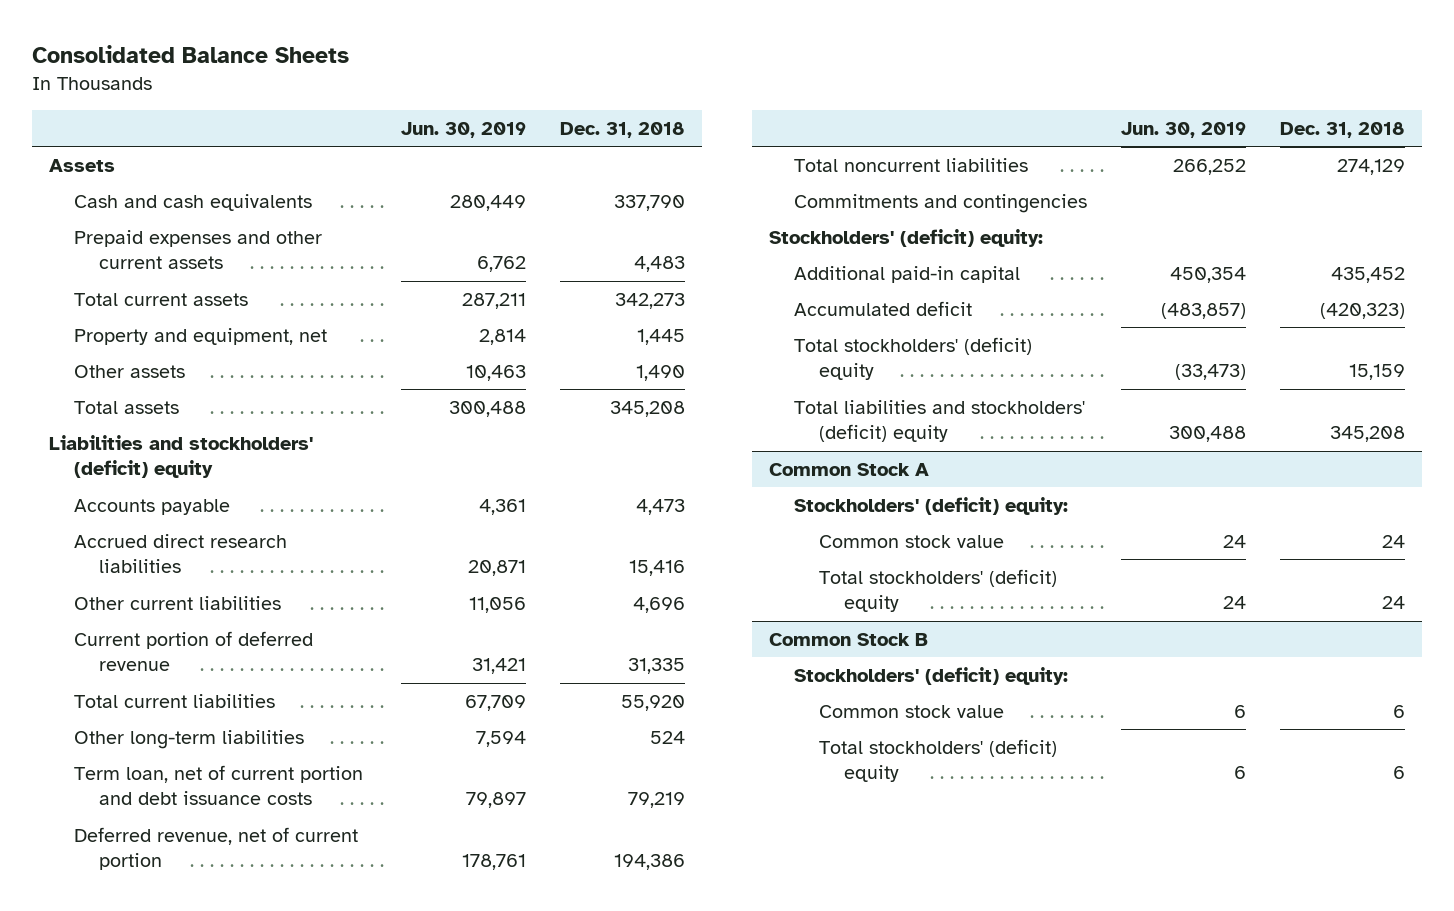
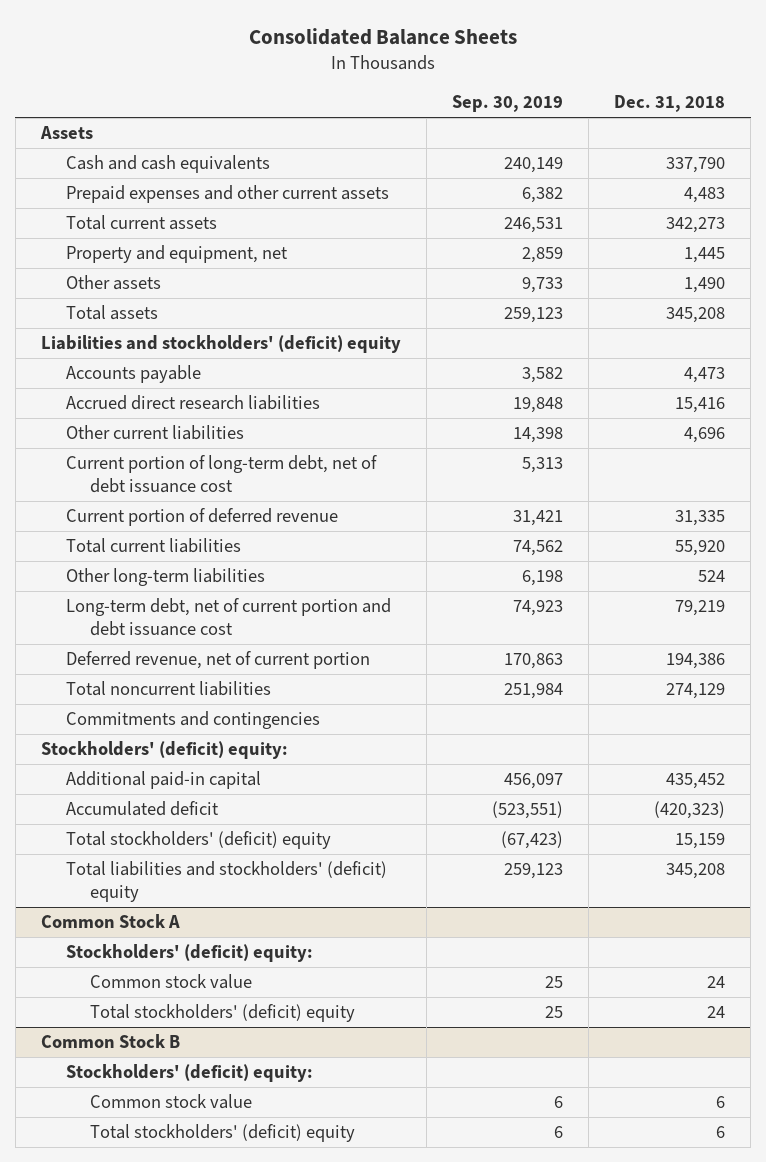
[400,121,526,138] Jun. 30, 2019 -> none
none -> [452,95,564,113] Sep. 30, 2019
none -> [65,455,377,494] Current portion of long-term debt, net of debt issuance cost
[73,765,363,806] Term loan, net of current portion and debt issuance costs -> [65,598,391,637] Long-term debt, net of current portion and debt issuance cost

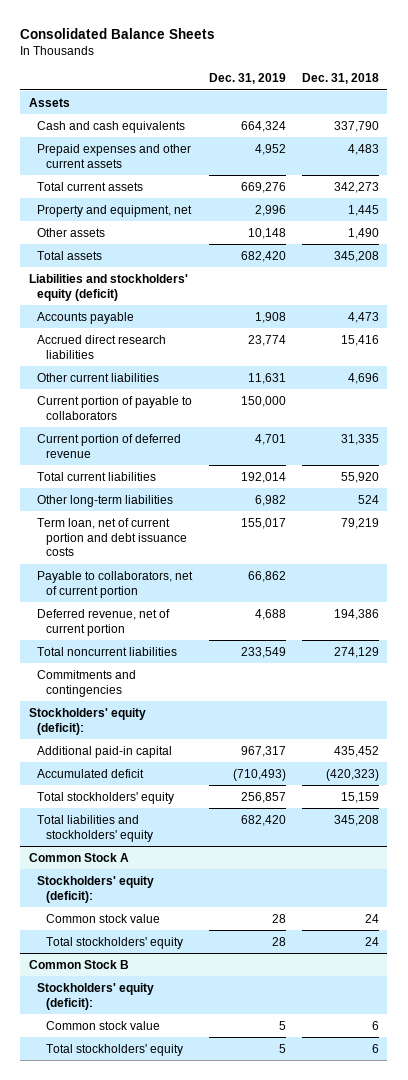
[452,95,564,113] Sep. 30, 2019 -> none
none -> [208,73,286,85] Dec. 31, 2019
[41,335,402,354] Liabilities and stockholders' (deficit) equity -> [28,273,188,301] Liabilities and stockholders' equity (deficit)
[65,455,377,494] Current portion of long-term debt, net of debt issuance cost -> none
none -> [37,395,193,420] Current portion of payable to collaborators
[65,598,391,637] Long-term debt, net of current portion and debt issuance cost -> [37,517,188,557] Term loan, net of current portion and debt issuance costs
none -> [37,570,194,598] Payable to collaborators, net of current portion
[41,741,289,760] Stockholders' (deficit) equity: -> [28,707,146,735] Stockholders' equity (deficit):
[65,831,331,850] Total stockholders' (deficit) equity -> [37,791,175,804] Total stockholders' equity
[65,861,387,903] Total liabilities and stockholders' (deficit) equity -> [37,814,154,842] Total liabilities and stockholders' equity
[65,944,313,963] Stockholders' (deficit) equity: -> [37,875,155,903] Stockholders' equity (deficit):
[89,1004,355,1023] Total stockholders' (deficit) equity -> [46,936,184,949] Total stockholders' equity
[65,1064,313,1083] Stockholders' (deficit) equity: -> [37,982,155,1010] Stockholders' equity (deficit):
[89,1124,355,1143] Total stockholders' (deficit) equity -> [46,1043,184,1056] Total stockholders' equity

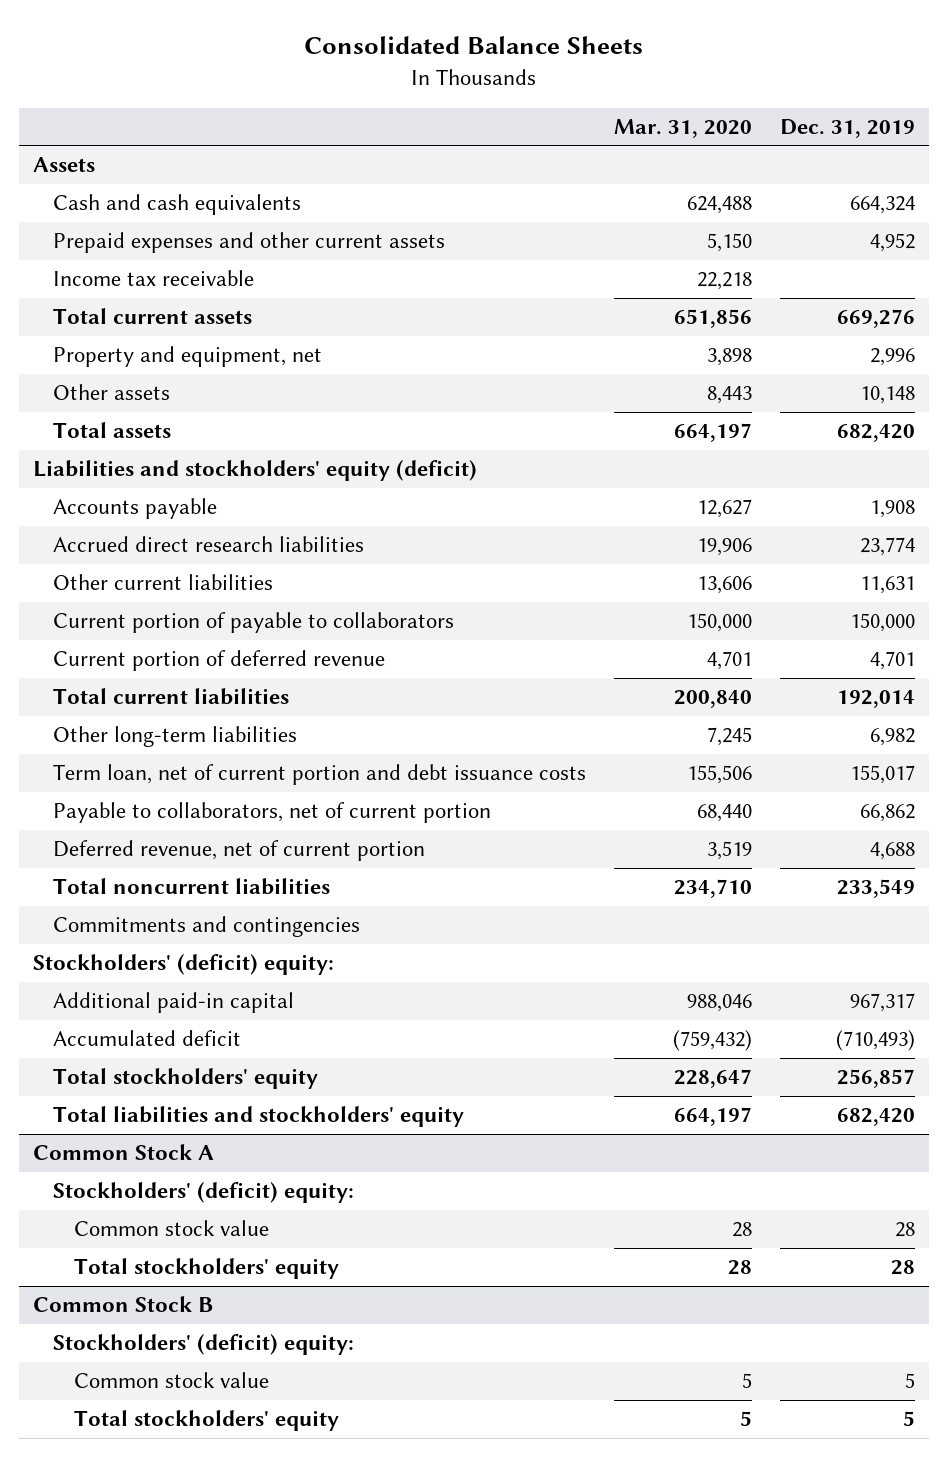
[302,73,380,85] Dec. 31, 2018 -> none
none -> [614,118,753,138] Mar. 31, 2020
none -> [53,270,255,287] Income tax receivable
[28,707,146,735] Stockholders' equity (deficit): -> [33,954,335,976] Stockholders' (deficit) equity:
[37,875,155,903] Stockholders' equity (deficit): -> [53,1182,355,1204] Stockholders' (deficit) equity:
[37,982,155,1010] Stockholders' equity (deficit): -> [53,1334,355,1356] Stockholders' (deficit) equity:

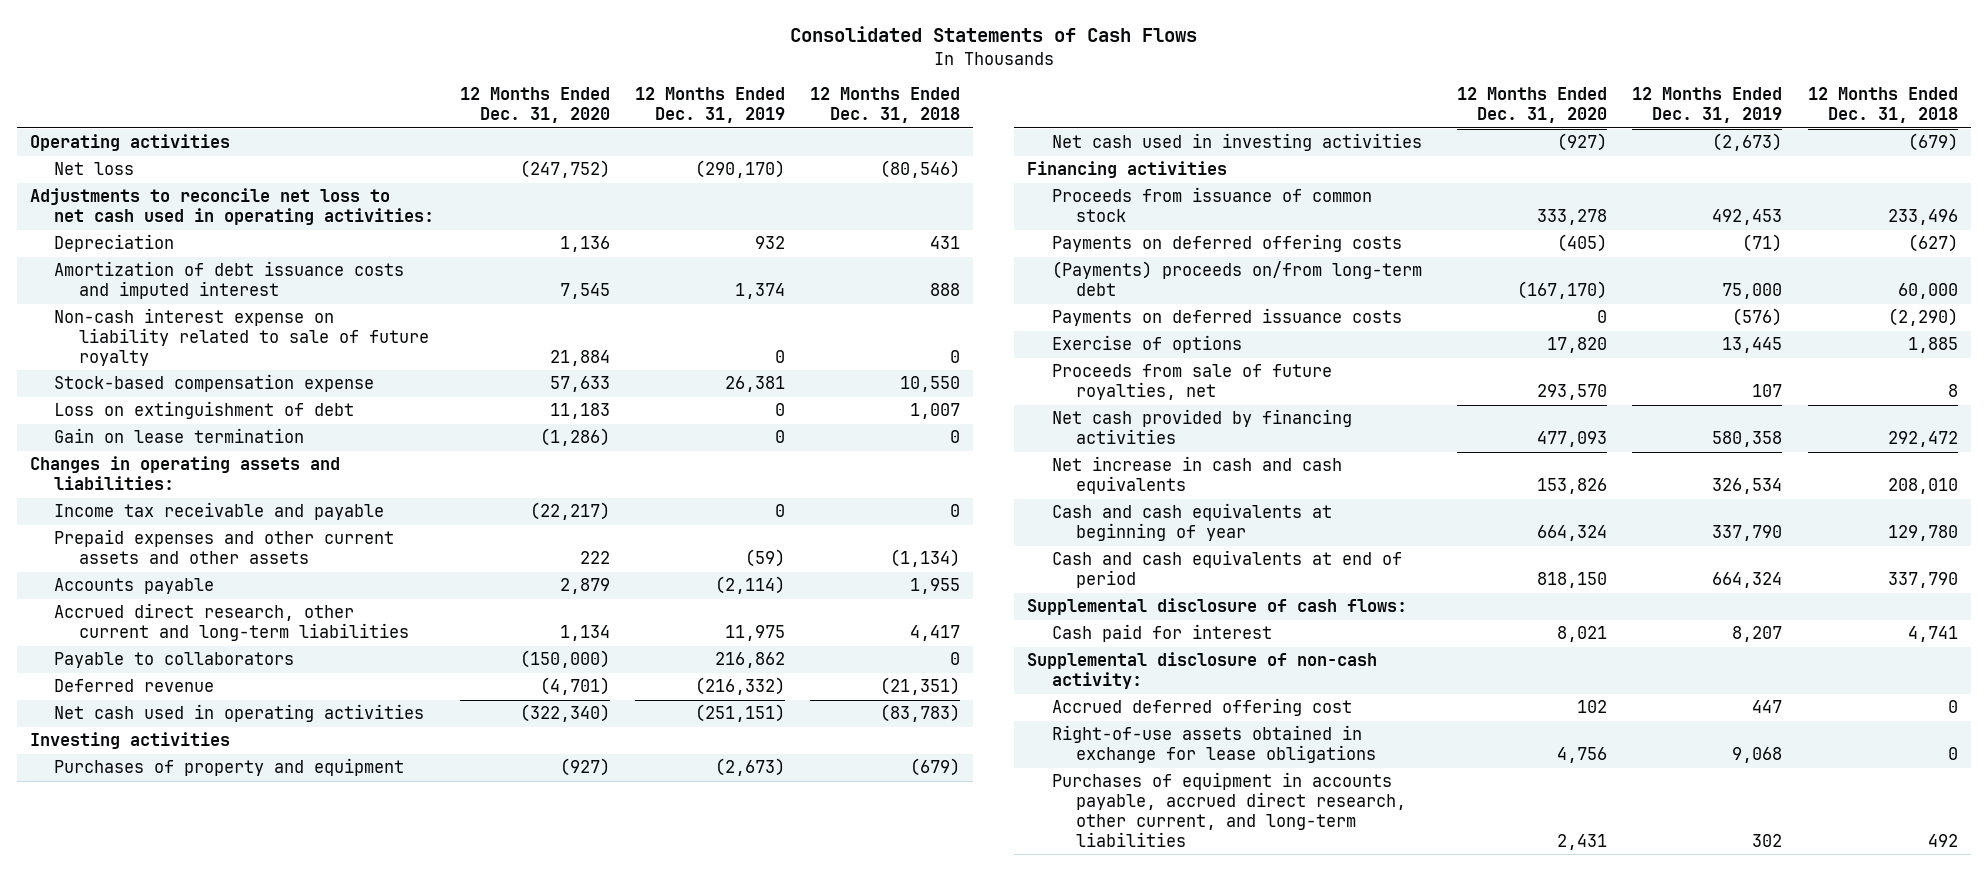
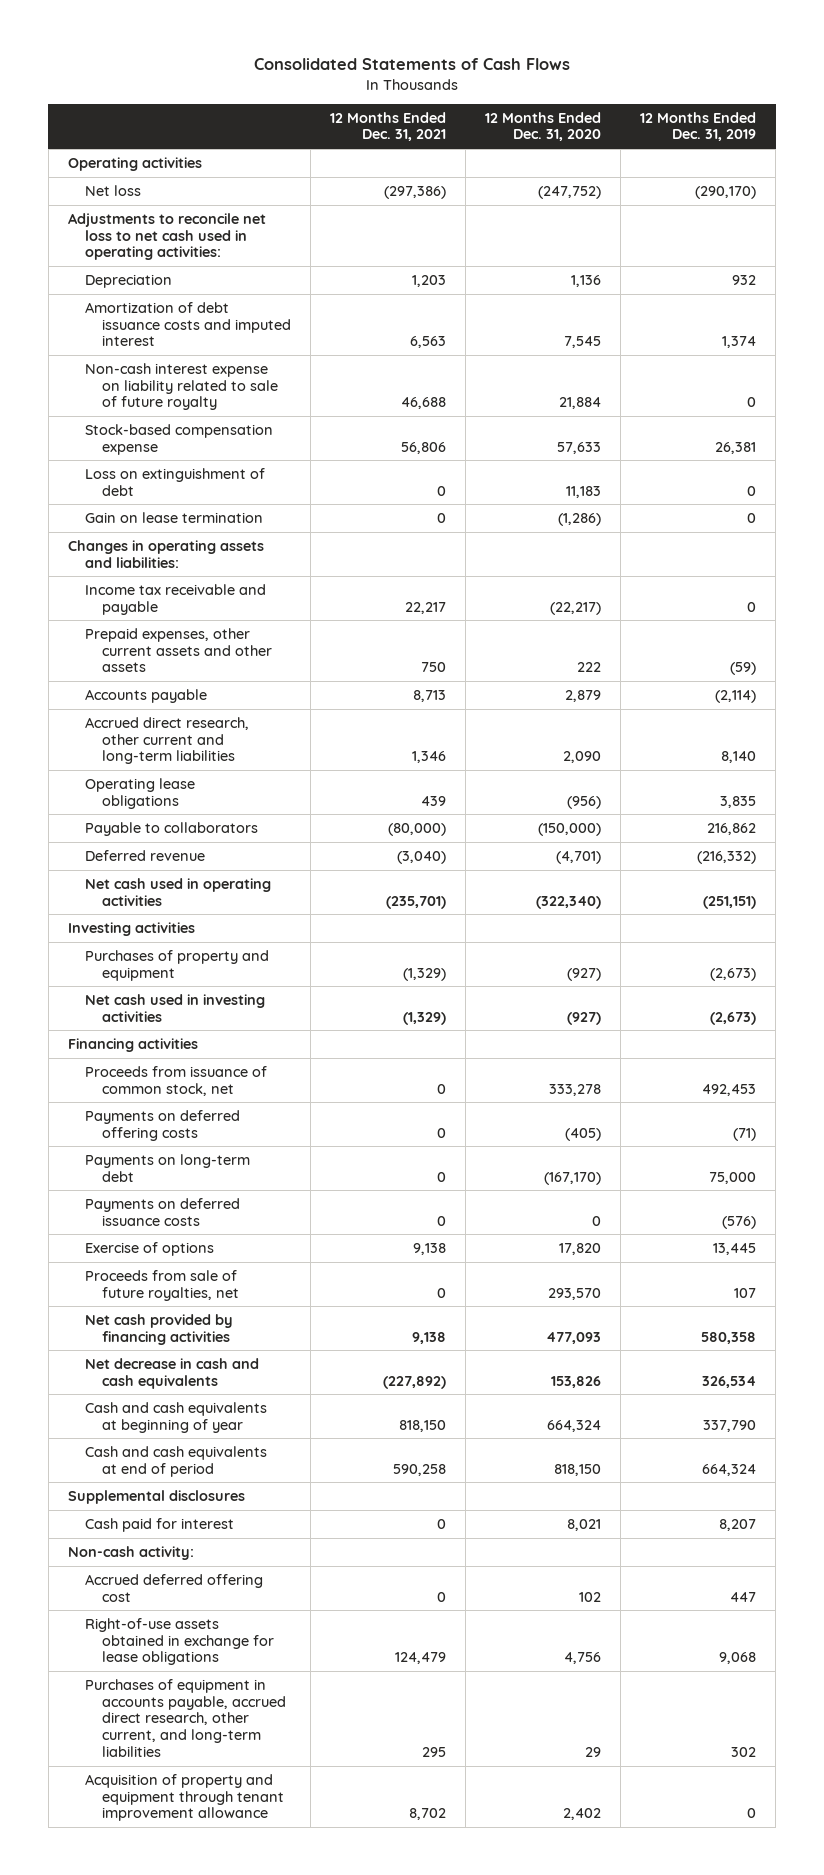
[810,87,961,124] 12 Months Ended Dec. 31, 2018 -> none
none -> [329,111,446,142] 12 Months Ended Dec. 31, 2021
[54,529,395,565] Prepaid expenses and other current assets and other assets -> [84,627,272,673] Prepaid expenses, other current assets and other assets
[559,625,610,642] 1,134 -> [563,751,602,764] 2,090
[725,625,786,642] 11,975 -> [721,751,757,764] 8,140
none -> [84,777,195,809] Operating lease obligations
[1051,187,1372,223] Proceeds from issuance of common stock -> [84,1065,267,1096] Proceeds from issuance of common stock, net
[1051,261,1422,297] (Payments) proceeds on/from long-term debt -> [84,1153,250,1182] Payments on long-term debt
[1051,456,1342,495] Net increase in cash and cash equivalents -> [84,1357,259,1389] Net decrease in cash and cash equivalents
[1027,598,1408,616] Supplemental disclosure of cash flows: -> [67,1489,245,1504] Supplemental disclosures
[1027,652,1378,690] Supplemental disclosure of non-cash activity: -> [67,1545,194,1560] Non-cash activity:
[1557,833,1608,850] 2,431 -> [585,1746,602,1757] 29
none -> [84,1773,284,1822] Acquisition of property and equipment through tenant improvement allowance

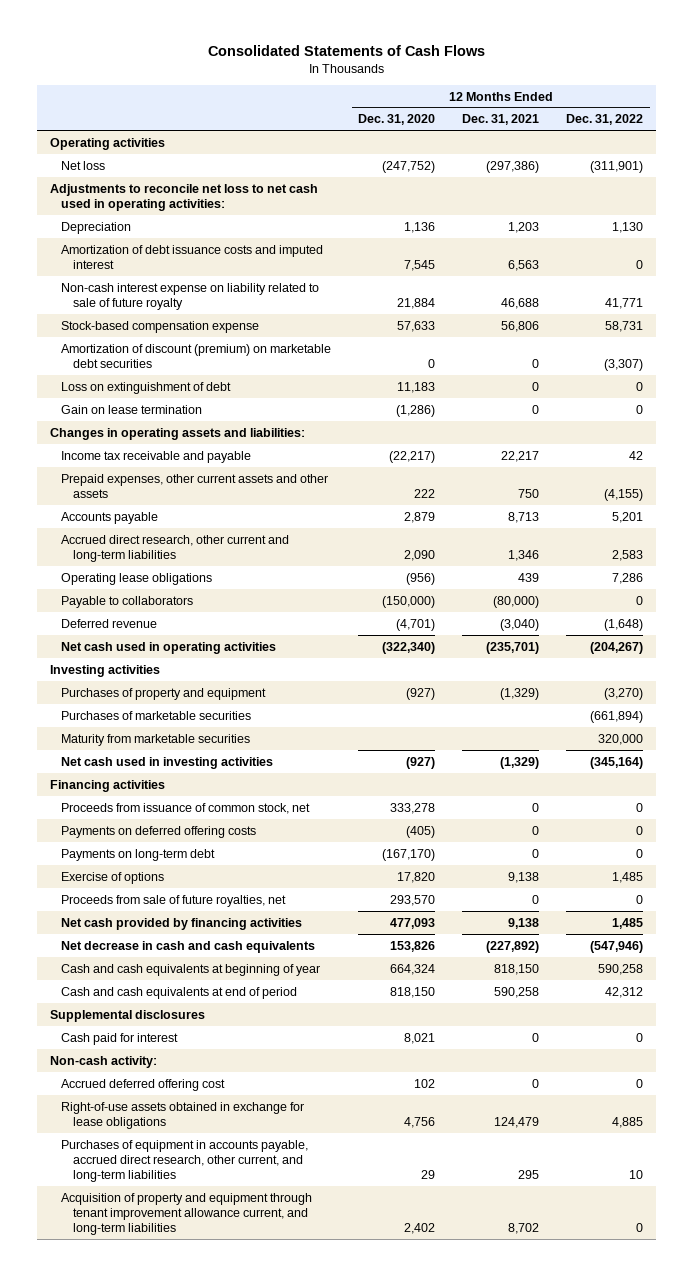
[640,111,757,142] 12 Months Ended Dec. 31, 2019 -> none
none -> [566,114,644,126] Dec. 31, 2022
none -> [61,343,332,368] Amortization of discount (premium) on marketable debt securities
none -> [61,710,252,720] Purchases of marketable securities
none -> [61,733,251,746] Maturity from marketable securities
[84,1197,240,1226] Payments on deferred issuance costs -> none
[84,1773,284,1822] Acquisition of property and equipment through tenant improvement allowance -> [61,1192,313,1235] Acquisition of property and equipment through tenant improvement allowance current, and long-term liabilities

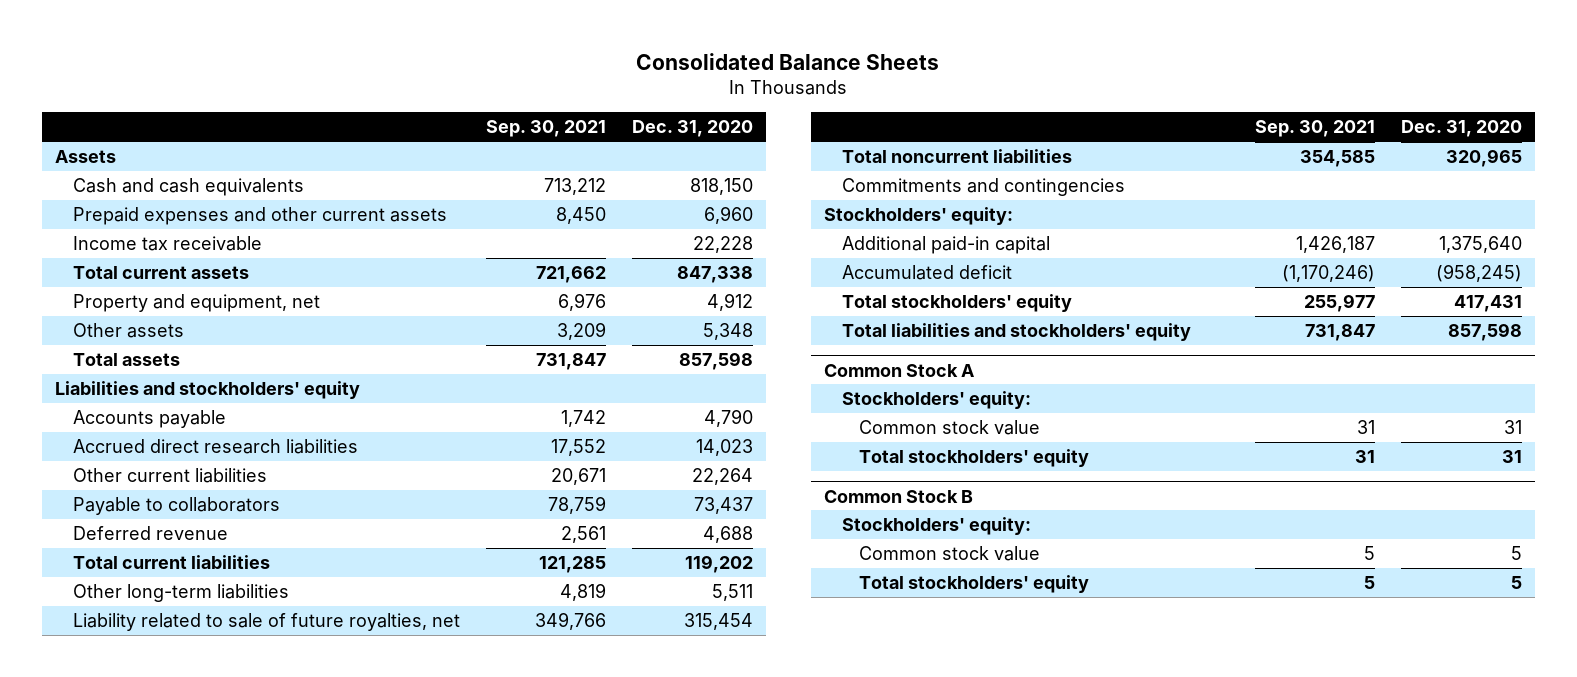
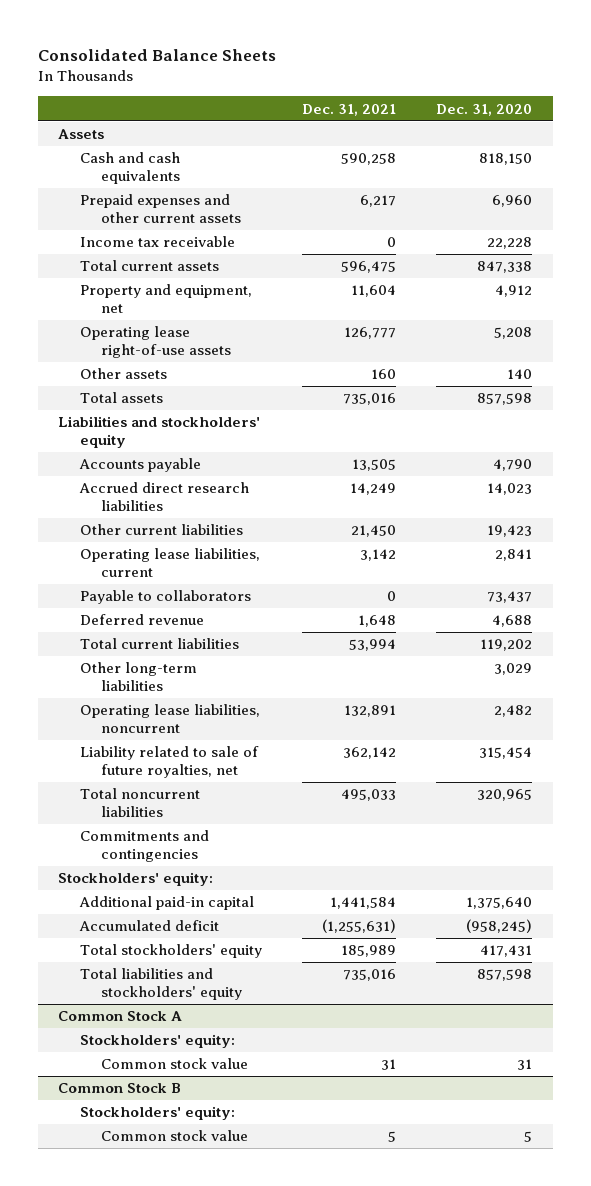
[485,120,606,138] Sep. 30, 2021 -> none
none -> [302,103,397,116] Dec. 31, 2021
none -> [79,326,232,358] Operating lease right-of-use assets
[702,323,753,341] 5,348 -> [507,369,533,380] 140
[691,468,753,486] 22,264 -> [487,525,533,538] 19,423
none -> [79,548,260,577] Operating lease liabilities, current
[711,584,753,602] 5,511 -> [494,663,533,676] 3,029
none -> [79,704,260,733] Operating lease liabilities, noncurrent
[859,449,1090,468] Total stockholders' equity -> none
[859,575,1090,594] Total stockholders' equity -> none

